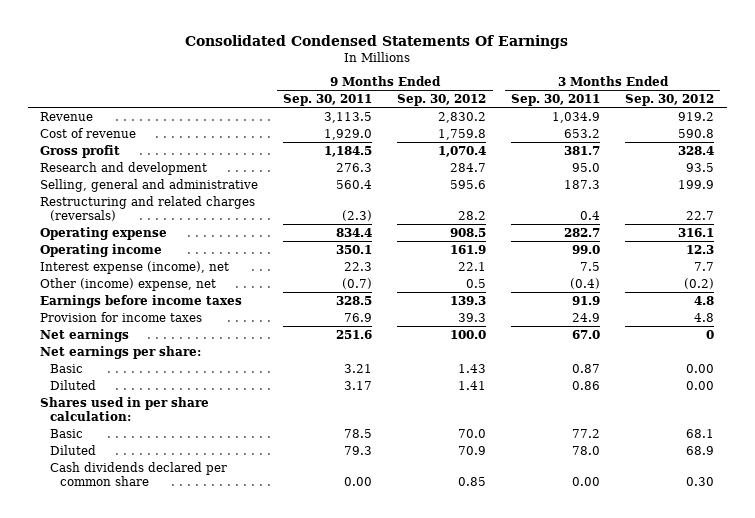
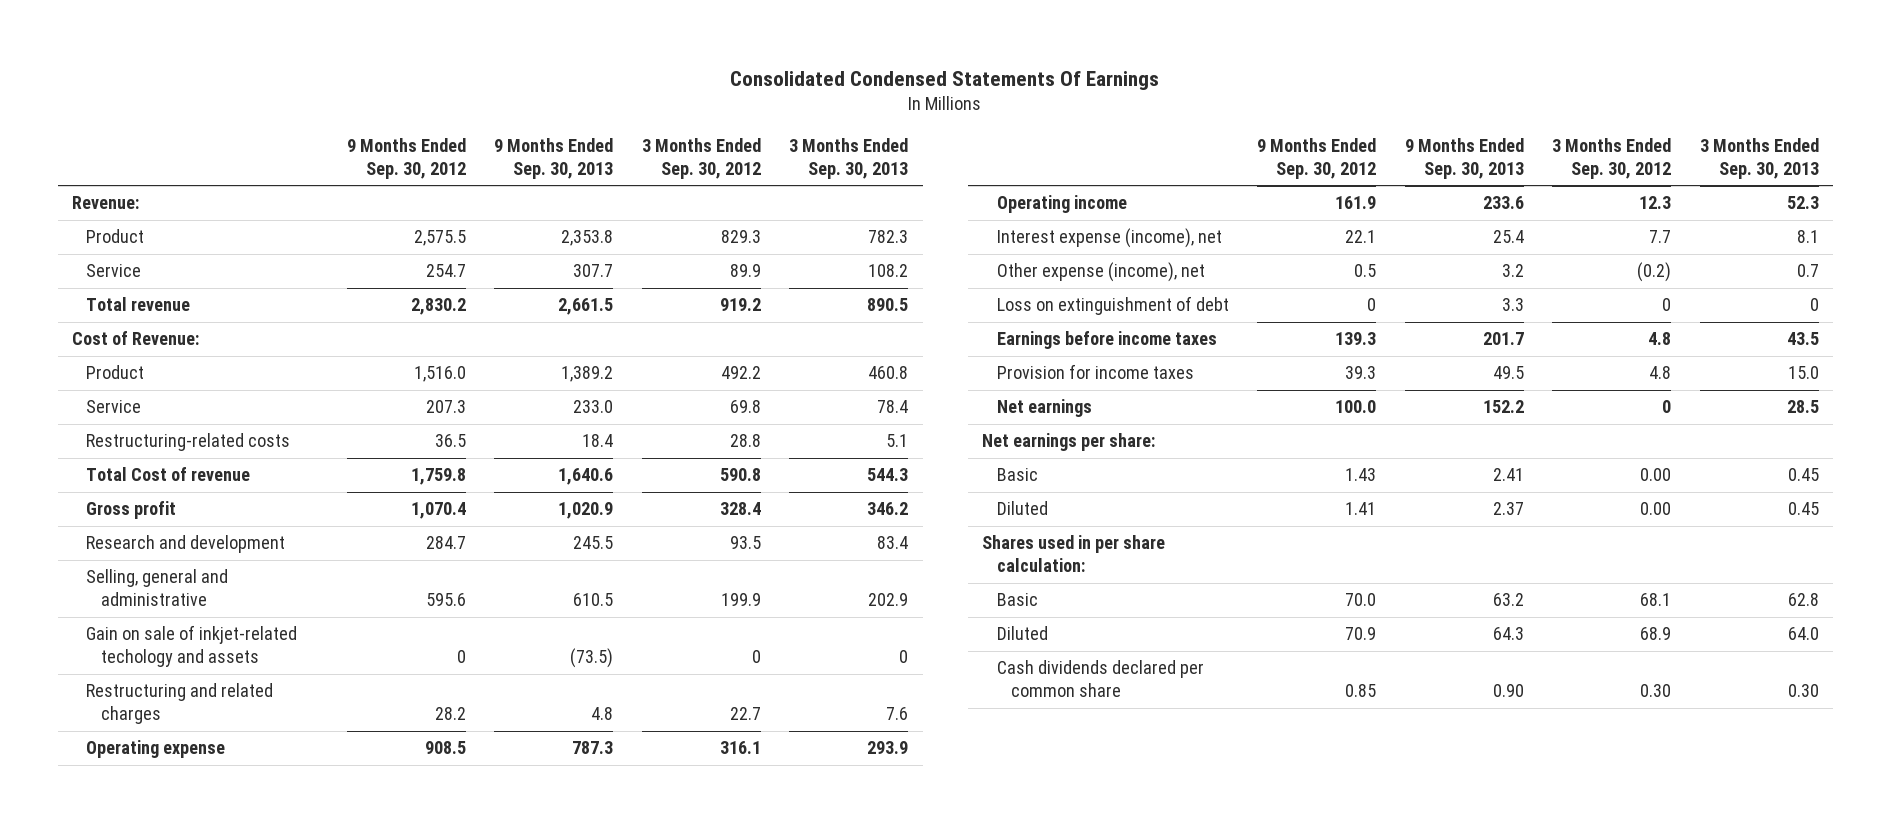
[283,94,373,107] Sep. 30, 2011 -> none
[511,94,601,107] Sep. 30, 2011 -> none
none -> [494,137,614,179] 9 Months Ended Sep. 30, 2013
none -> [789,137,909,179] 3 Months Ended Sep. 30, 2013
none -> [71,196,139,210] Revenue:
none -> [86,229,145,244] Product
none -> [86,264,142,278] Service
[40,111,94,121] Revenue -> [86,297,191,312] Total revenue
none -> [71,331,199,346] Cost of Revenue:
none -> [86,365,145,380] Product
none -> [86,400,142,414] Service
none -> [86,433,291,452] Restructuring-related costs
[40,127,137,138] Cost of revenue -> [86,467,251,482] Total Cost of revenue
none -> [86,625,298,668] Gain on sale of inkjet-related techology and assets
[40,195,256,222] Restructuring and related charges (reversals) -> [86,683,274,725] Restructuring and related charges
[40,277,217,291] Other (income) expense, net -> [996,262,1205,283] Other expense (income), net
none -> [996,296,1229,316] Loss on extinguishment of debt

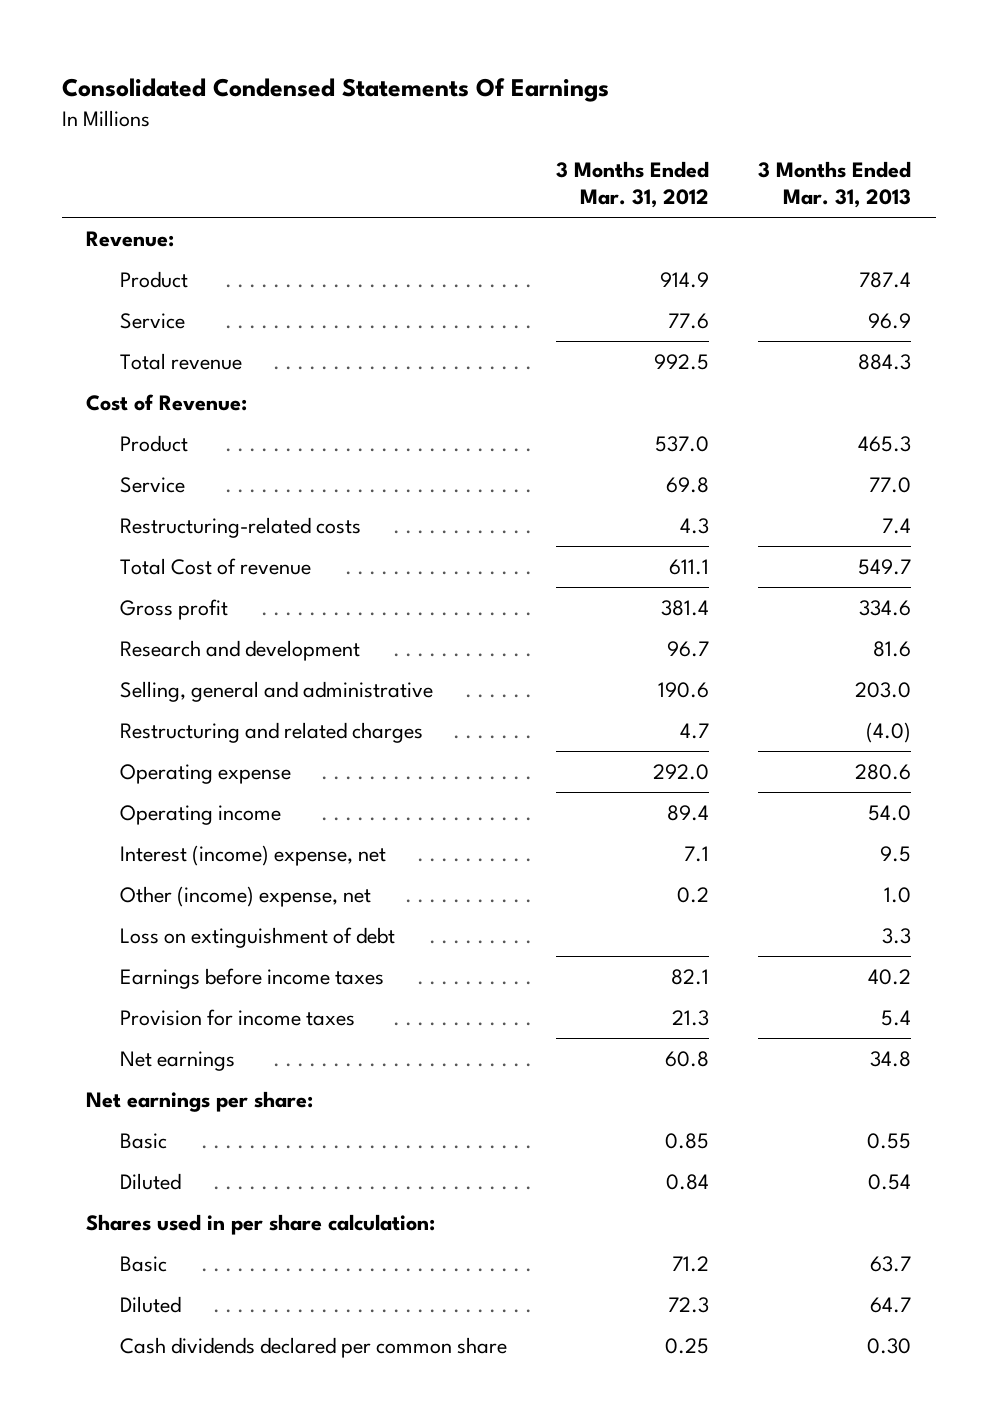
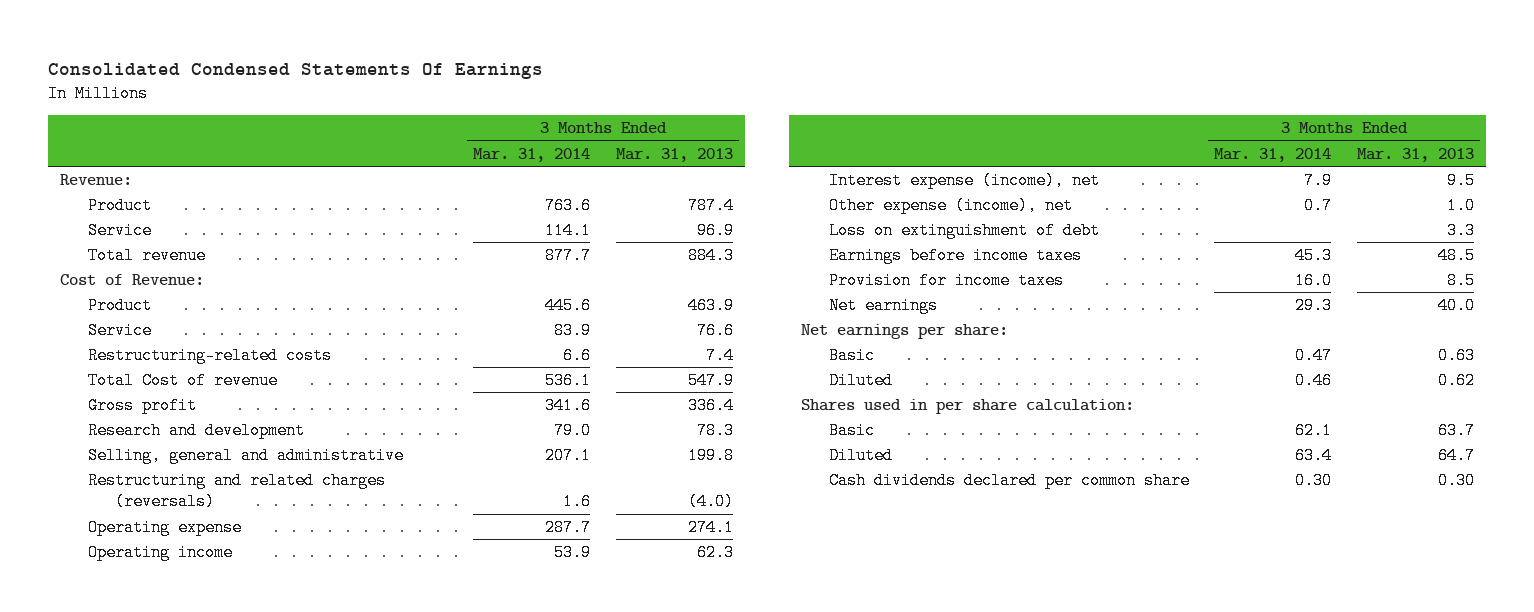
[556,160,710,209] 3 Months Ended Mar. 31, 2012 -> none
none -> [473,147,591,162] Mar. 31, 2014
[858,436,912,453] 465.3 -> [687,297,734,315] 463.9
[869,477,912,494] 77.0 -> [696,322,734,340] 76.6
[858,559,912,576] 549.7 -> [687,372,734,390] 547.9
[859,600,912,617] 334.6 -> [687,397,734,415] 336.4
[873,641,912,658] 81.6 -> [696,422,734,440] 78.3
[855,682,912,699] 203.0 -> [687,447,734,465] 199.8
[120,722,424,744] Restructuring and related charges -> [87,472,386,511] Restructuring and related charges (reversals)
[855,764,912,781] 280.6 -> [687,519,734,537] 274.1
[868,805,912,822] 54.0 -> [696,544,734,562] 62.3
[120,845,387,867] Interest (income) expense, net -> [828,172,1100,190] Interest expense (income), net
[120,886,372,908] Other (income) expense, net -> [828,197,1073,215] Other expense (income), net
[868,969,912,986] 40.2 -> [1437,247,1475,265] 48.5
[881,1010,912,1027] 5.4 -> [1446,272,1475,290] 8.5
[870,1051,912,1068] 34.8 -> [1437,297,1475,315] 40.0
[867,1133,912,1150] 0.55 -> [1437,347,1475,365] 0.63
[868,1174,912,1191] 0.54 -> [1437,372,1475,390] 0.62

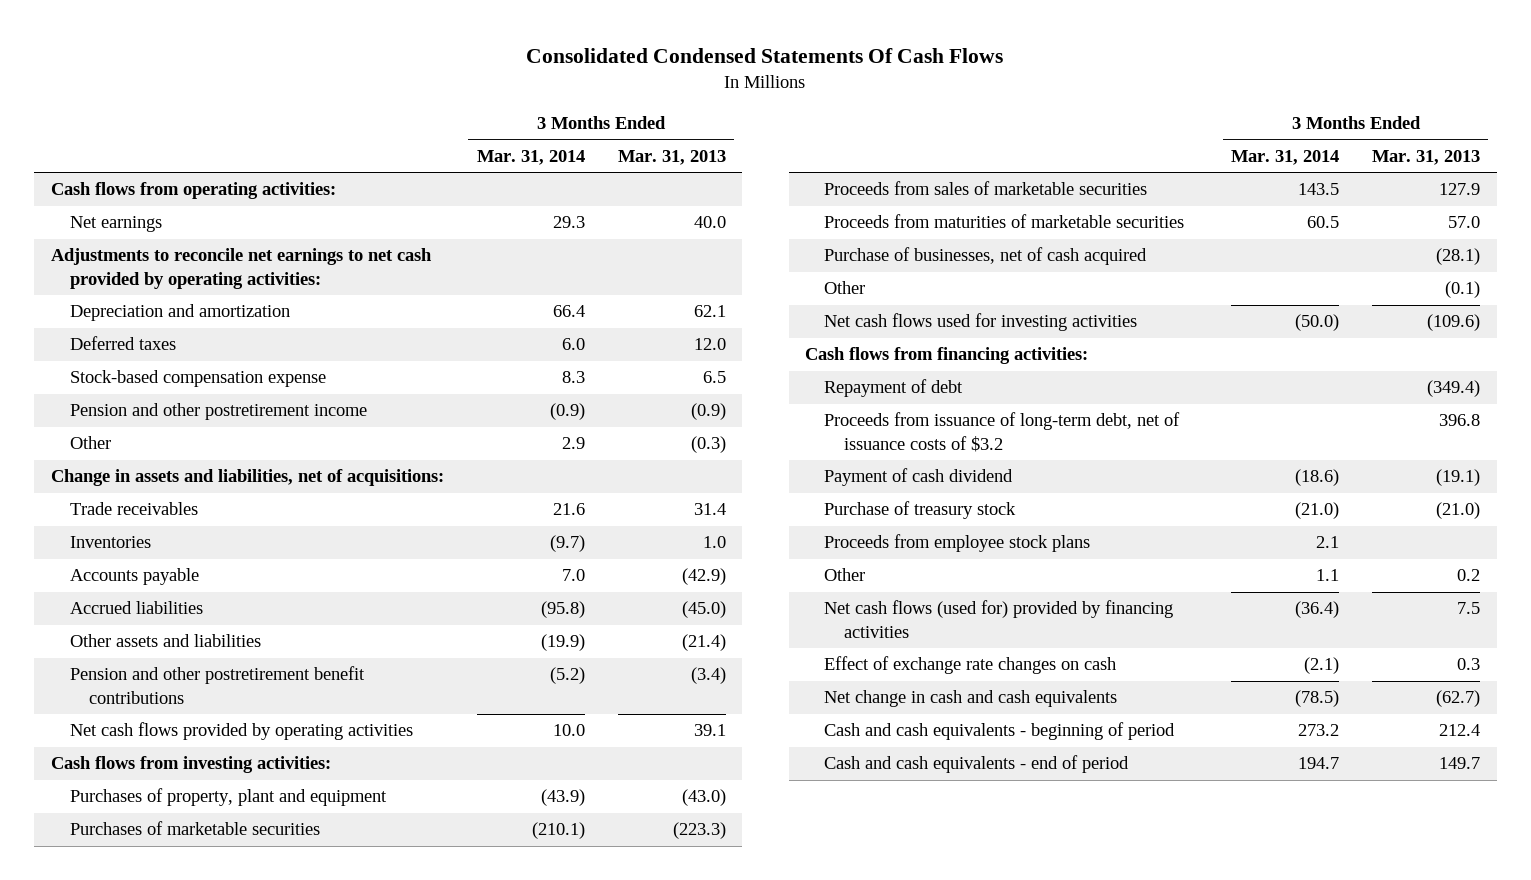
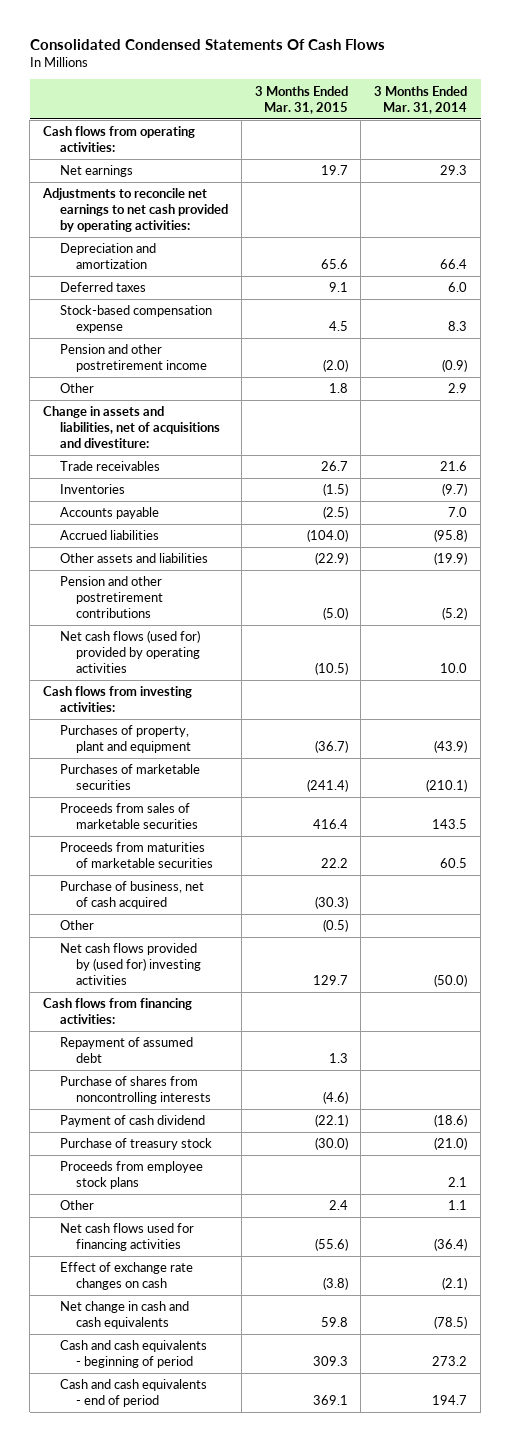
[617,149,726,165] Mar. 31, 2013 -> none
none -> [254,85,348,114] 3 Months Ended Mar. 31, 2015
[50,469,444,487] Change in assets and liabilities, net of acquisitions: -> [43,406,220,449] Change in assets and liabilities, net of acquisitions and divestiture:
[69,666,365,705] Pension and other postretirement benefit contributions -> [59,576,163,619] Pension and other postretirement contributions
[69,722,413,741] Net cash flows provided by operating activities -> [59,630,200,674] Net cash flows (used for) provided by operating activities
[824,247,1148,266] Purchase of businesses, net of cash acquired -> [59,881,204,910] Purchase of business, net of cash acquired
[824,313,1138,332] Net cash flows used for investing activities -> [59,943,201,986] Net cash flows provided by (used for) investing activities
[824,412,1181,453] Proceeds from issuance of long-term debt, net of issuance costs of $3.2 -> none
[824,379,964,398] Repayment of debt -> [59,1037,193,1064] Repayment of assumed debt
none -> [59,1076,211,1105] Purchase of shares from noncontrolling interests
[824,600,1174,639] Net cash flows (used for) provided by financing activities -> [59,1223,194,1252] Net cash flows used for financing activities

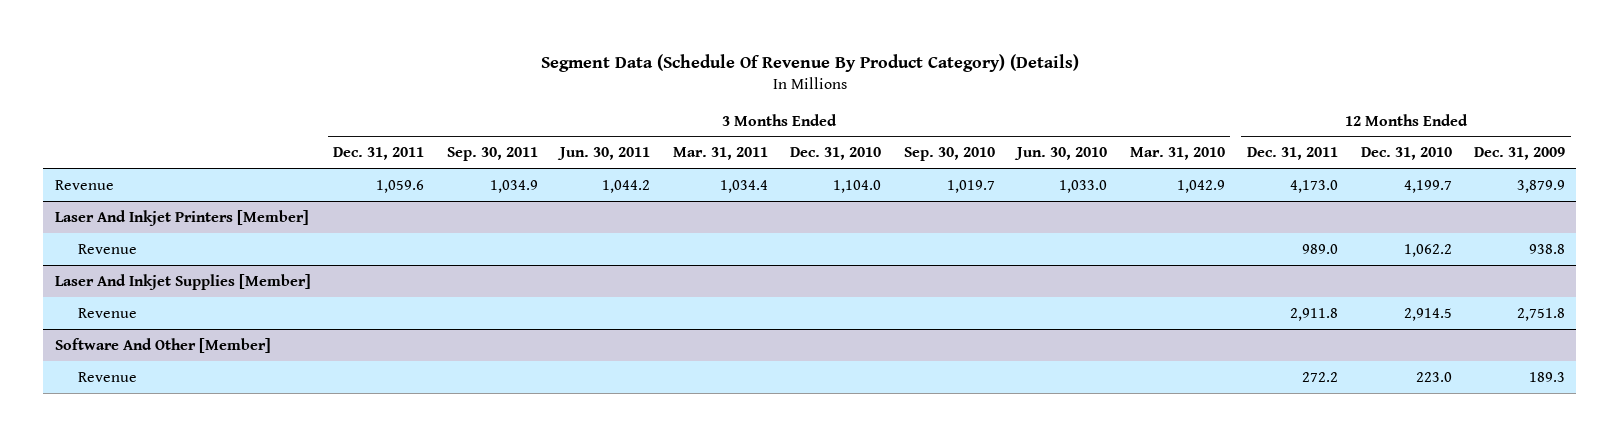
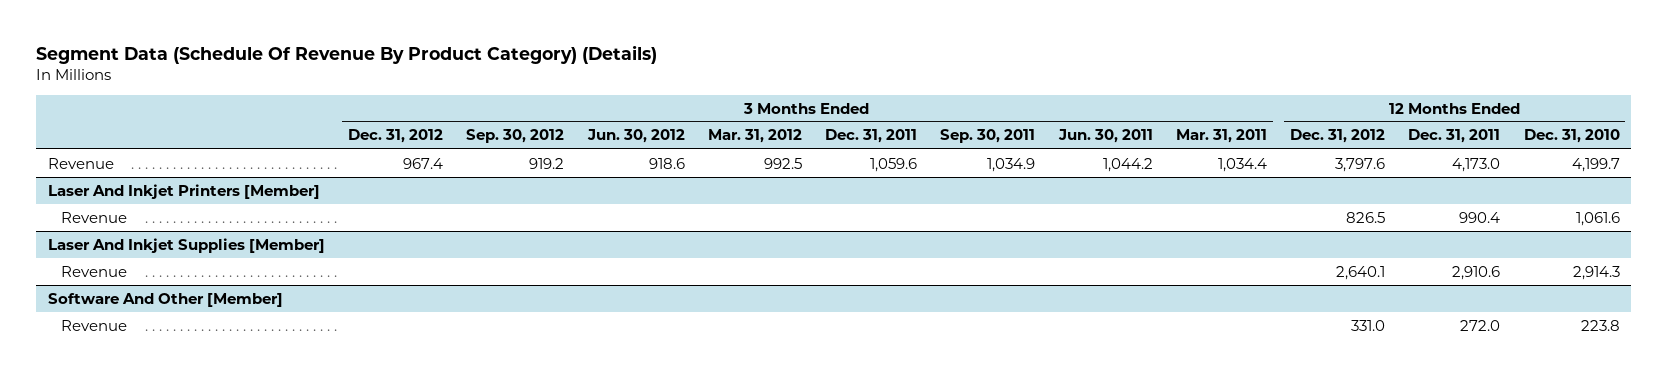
[790,147,882,161] Dec. 31, 2010 -> none
[903,147,995,162] Sep. 30, 2010 -> none
[1014,147,1108,161] Jun. 30, 2010 -> none
[1129,147,1225,161] Mar. 31, 2010 -> none
[1474,147,1566,161] Dec. 31, 2009 -> none
none -> [348,129,444,144] Dec. 31, 2012
none -> [466,129,565,144] Sep. 30, 2012
none -> [586,129,685,144] Jun. 30, 2012
none -> [707,129,802,144] Mar. 31, 2012
none -> [1290,129,1386,144] Dec. 31, 2012
[1302,243,1339,254] 989.0 -> [1459,211,1501,223] 990.4
[1403,243,1452,257] 1,062.2 -> [1575,211,1620,226] 1,061.6
[1290,307,1339,321] 2,911.8 -> [1452,265,1501,280] 2,910.6
[1403,307,1452,321] 2,914.5 -> [1572,265,1620,280] 2,914.3
[1302,371,1339,382] 272.2 -> [1460,319,1501,331] 272.0
[1415,371,1452,382] 223.0 -> [1580,319,1620,331] 223.8

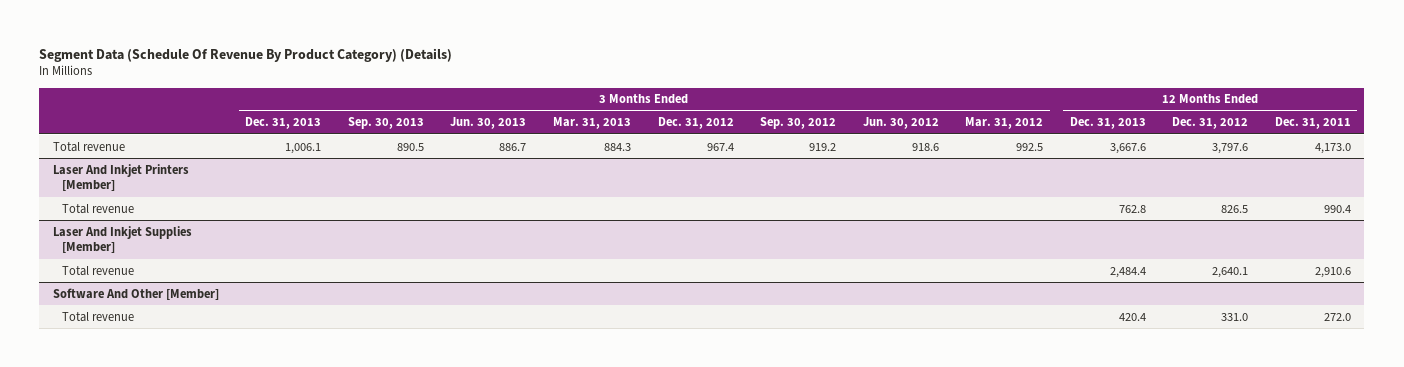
[825,129,918,144] Dec. 31, 2011 -> none
[940,129,1036,144] Sep. 30, 2011 -> none
[1057,129,1153,144] Jun. 30, 2011 -> none
[1175,129,1267,144] Mar. 31, 2011 -> none
[1523,129,1620,144] Dec. 31, 2010 -> none
none -> [245,117,322,130] Dec. 31, 2013
none -> [347,117,424,130] Sep. 30, 2013
none -> [450,117,527,130] Jun. 30, 2013
none -> [552,117,631,130] Mar. 31, 2013
none -> [1069,117,1146,130] Dec. 31, 2013
[47,157,114,169] Revenue -> [52,141,125,152] Total revenue
[60,211,127,223] Revenue -> [61,203,134,214] Total revenue
[60,265,127,277] Revenue -> [61,265,134,276] Total revenue
[60,319,127,331] Revenue -> [61,311,134,322] Total revenue

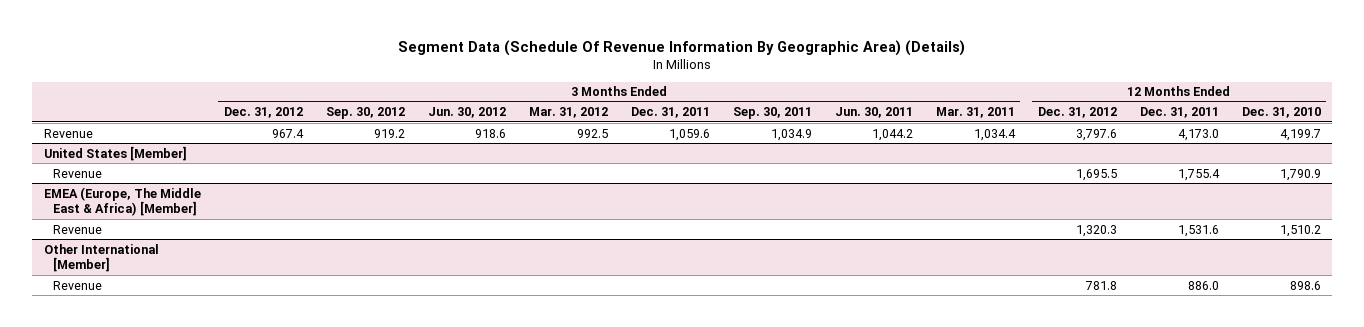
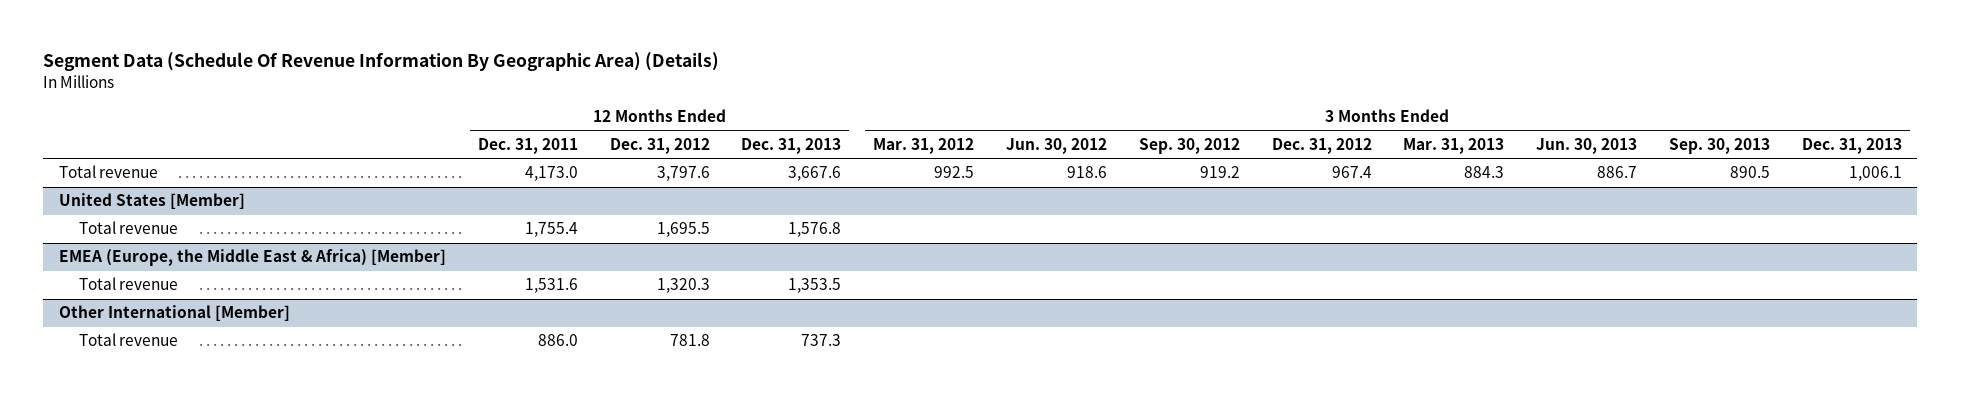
[630,107,710,119] Dec. 31, 2011 -> none
[732,107,812,120] Sep. 30, 2011 -> none
[834,107,913,119] Jun. 30, 2011 -> none
[935,107,1015,119] Mar. 31, 2011 -> none
[1241,107,1321,119] Dec. 31, 2010 -> none
none -> [741,138,842,155] Dec. 31, 2013
none -> [1403,138,1505,155] Mar. 31, 2013
none -> [1536,138,1638,155] Jun. 30, 2013
none -> [1668,138,1770,155] Sep. 30, 2013
none -> [1801,138,1902,155] Dec. 31, 2013
[43,128,93,138] Revenue -> [59,165,159,179] Total revenue
[53,168,103,178] Revenue -> [79,221,179,235] Total revenue
[43,186,201,217] EMEA (Europe, The Middle East & Africa) [Member] -> [59,249,447,267] EMEA (Europe, the Middle East & Africa) [Member]
[53,224,103,234] Revenue -> [79,277,179,291] Total revenue
[53,280,103,290] Revenue -> [79,333,179,347] Total revenue

